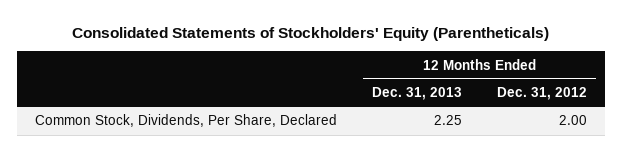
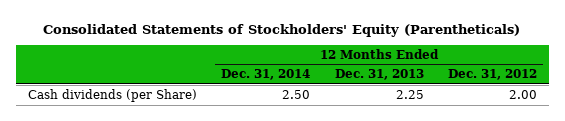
none -> [221,69,311,81] Dec. 31, 2014
[34,114,337,128] Common Stock, Dividends, Per Share, Declared -> [28,88,198,102] Cash dividends (per Share)

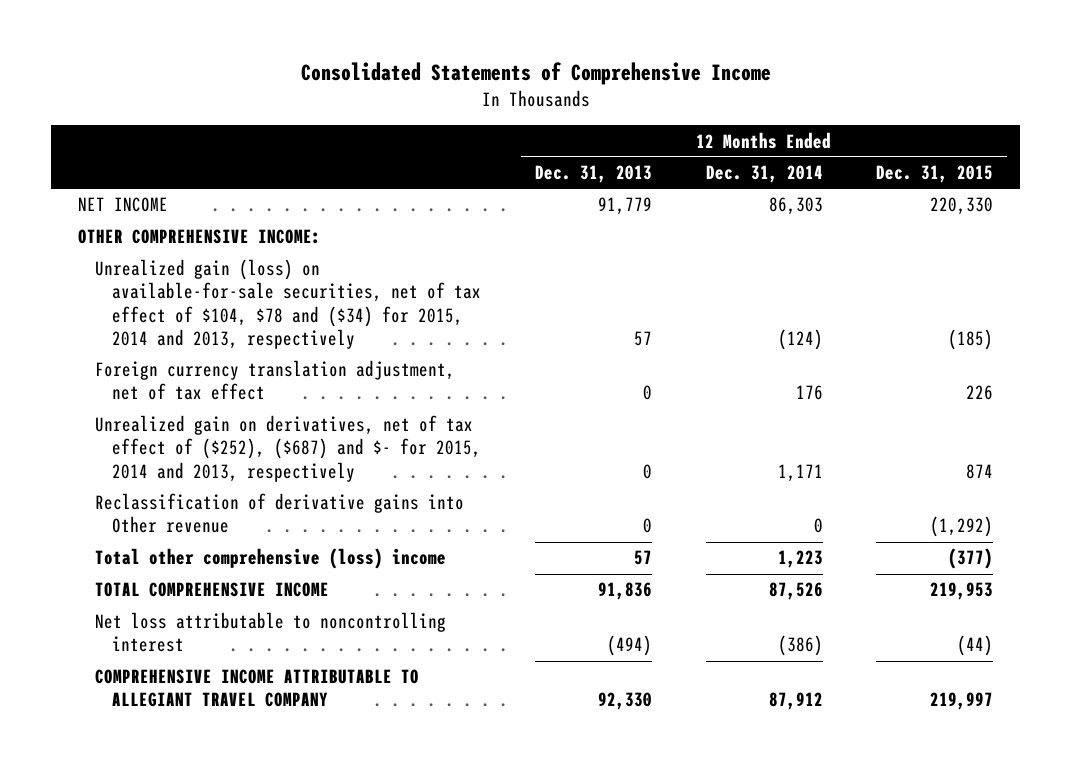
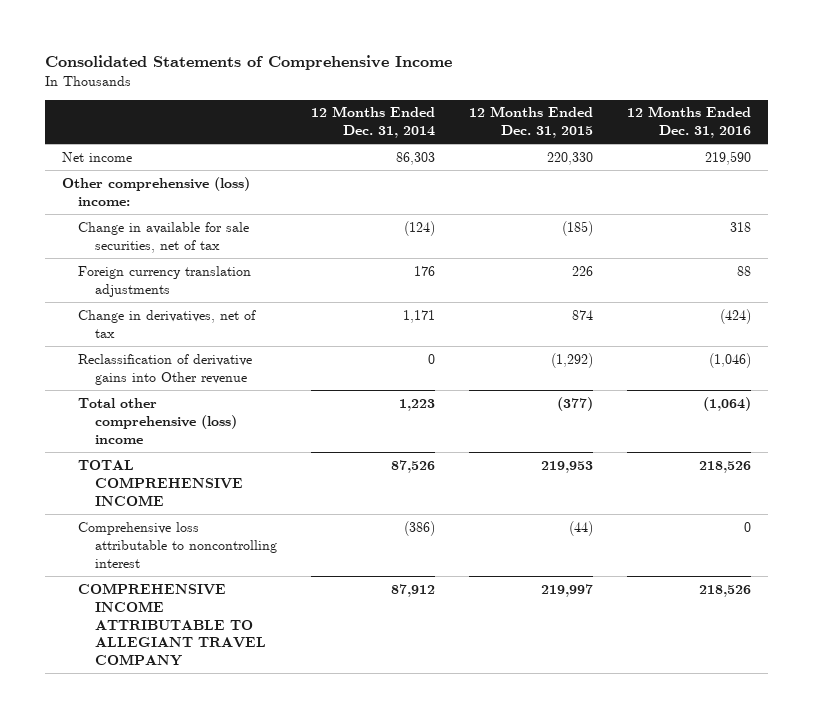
[534,165,652,184] Dec. 31, 2013 -> none
none -> [626,106,751,139] 12 Months Ended Dec. 31, 2016
[77,197,168,213] NET INCOME -> [62,151,133,162] Net income
[77,229,321,245] OTHER COMPREHENSIVE INCOME: -> [62,176,251,206] Other comprehensive (loss) income:
[95,259,482,349] Unrealized gain (loss) on available-for-sale securities, net of tax effect of $104, $78 and ($34) for 2015, 2014 and 2013, respectively -> [78,221,250,253] Change in available for sale securities, net of tax
[95,360,456,401] Foreign currency translation adjustment, net of tax effect -> [78,265,252,297] Foreign currency translation adjustments
[95,415,482,482] Unrealized gain on derivatives, net of tax effect of ($252), ($687) and $- for 2015, 2014 and 2013, respectively -> [78,309,257,338] Change in derivatives, net of tax
[95,612,447,653] Net loss attributable to noncontrolling interest -> [78,521,277,568] Comprehensive loss attributable to noncontrolling interest

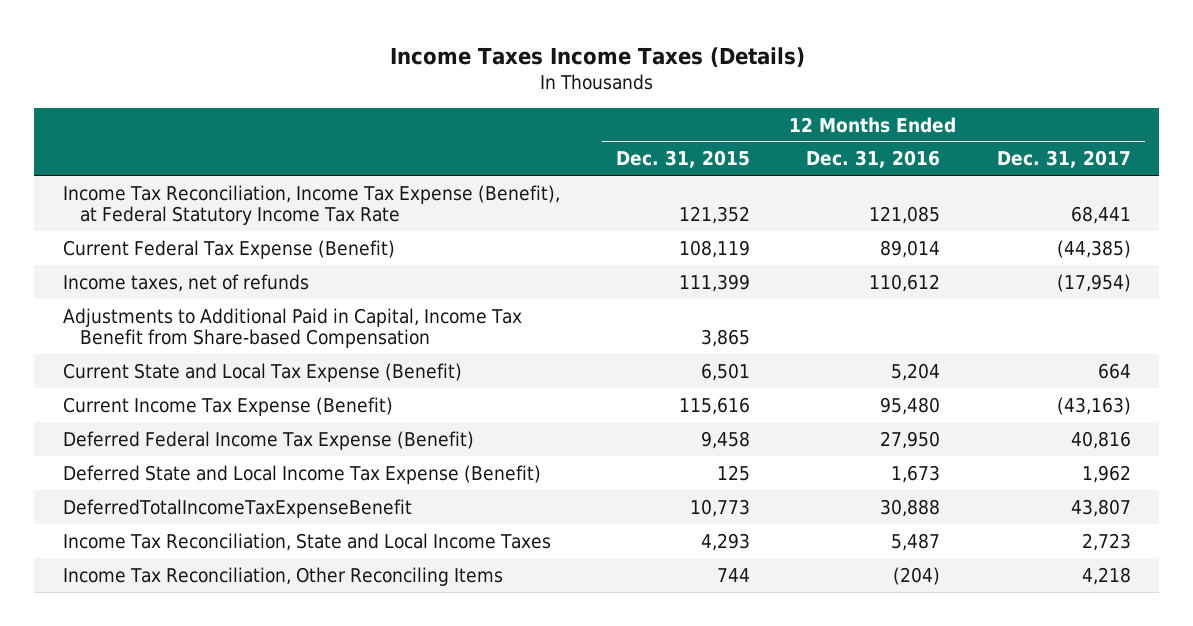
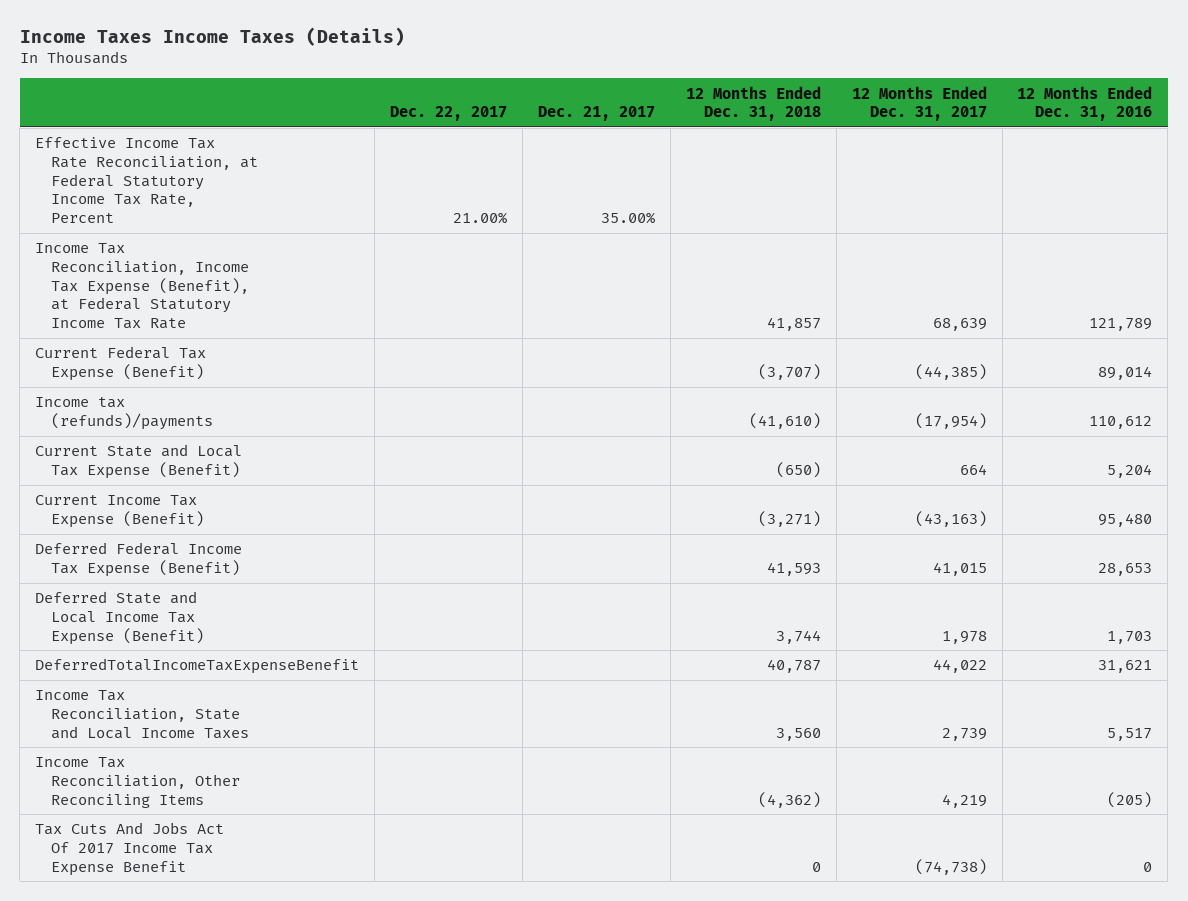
[615,150,750,169] Dec. 31, 2015 -> none
none -> [390,106,508,122] Dec. 22, 2017
none -> [537,106,655,122] Dec. 21, 2017
none -> [685,85,821,122] 12 Months Ended Dec. 31, 2018
none -> [35,137,259,223] Effective Income Tax Rate Reconciliation, at Federal Statutory Income Tax Rate, Percent
[869,206,941,225] 121,085 -> [1089,317,1153,331] 121,789
[1070,206,1131,225] 68,441 -> [932,317,987,331] 68,639
[62,307,522,349] Adjustments to Additional Paid in Capital, Income Tax Benefit from Share-based Compensation -> none
[62,273,309,292] Income taxes, net of refunds -> [35,397,214,430] Income tax (refunds)/payments
[880,430,941,449] 27,950 -> [1098,562,1153,576] 28,653
[1070,430,1131,449] 40,816 -> [932,561,987,576] 41,015
[891,464,941,483] 1,673 -> [1107,630,1153,644] 1,703
[1081,464,1131,483] 1,962 -> [941,630,987,644] 1,978
[880,498,941,517] 30,888 -> [1098,660,1153,674] 31,621
[1070,498,1131,517] 43,807 -> [932,659,987,674] 44,022
[891,532,941,551] 5,487 -> [1107,727,1153,741] 5,517
[1081,532,1131,551] 2,723 -> [941,727,987,741] 2,739
[893,566,941,585] (204) -> [1107,791,1153,808] (205)
[1081,566,1131,585] 4,218 -> [941,793,987,808] 4,219
none -> [35,822,225,876] Tax Cuts And Jobs Act Of 2017 Income Tax Expense Benefit

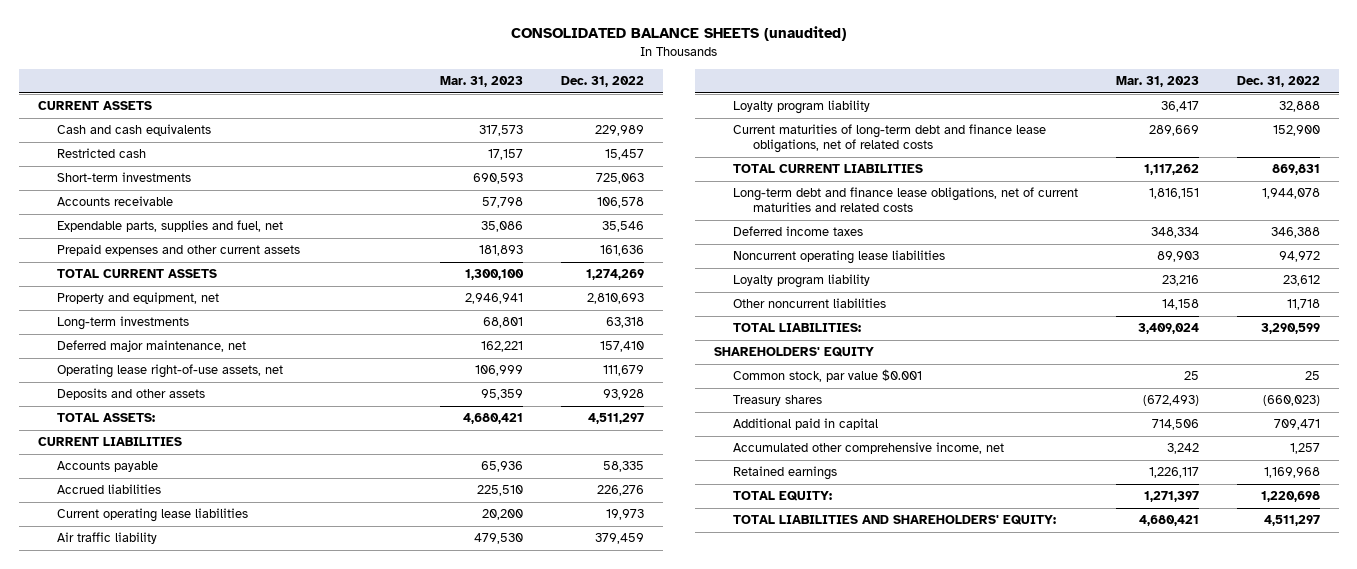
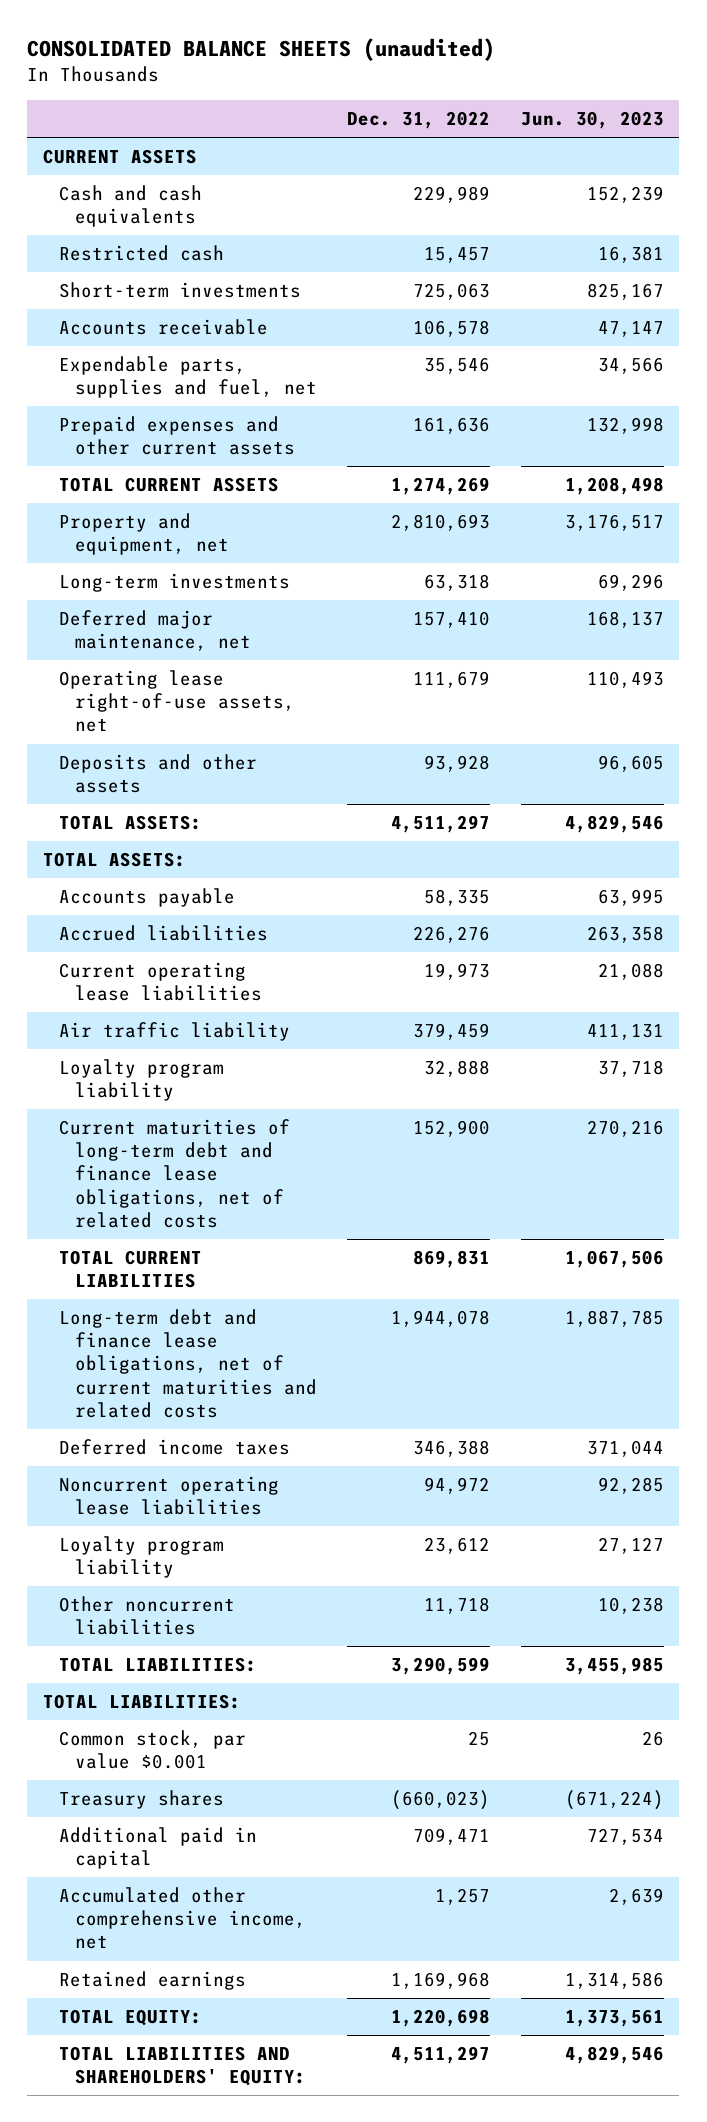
[440,76,524,88] Mar. 31, 2023 -> none
none -> [520,110,664,129] Jun. 30, 2023
[37,437,182,447] CURRENT LIABILITIES -> [42,852,186,868] TOTAL ASSETS:
[713,347,874,358] SHAREHOLDERS' EQUITY -> [42,1694,241,1710] TOTAL LIABILITIES:

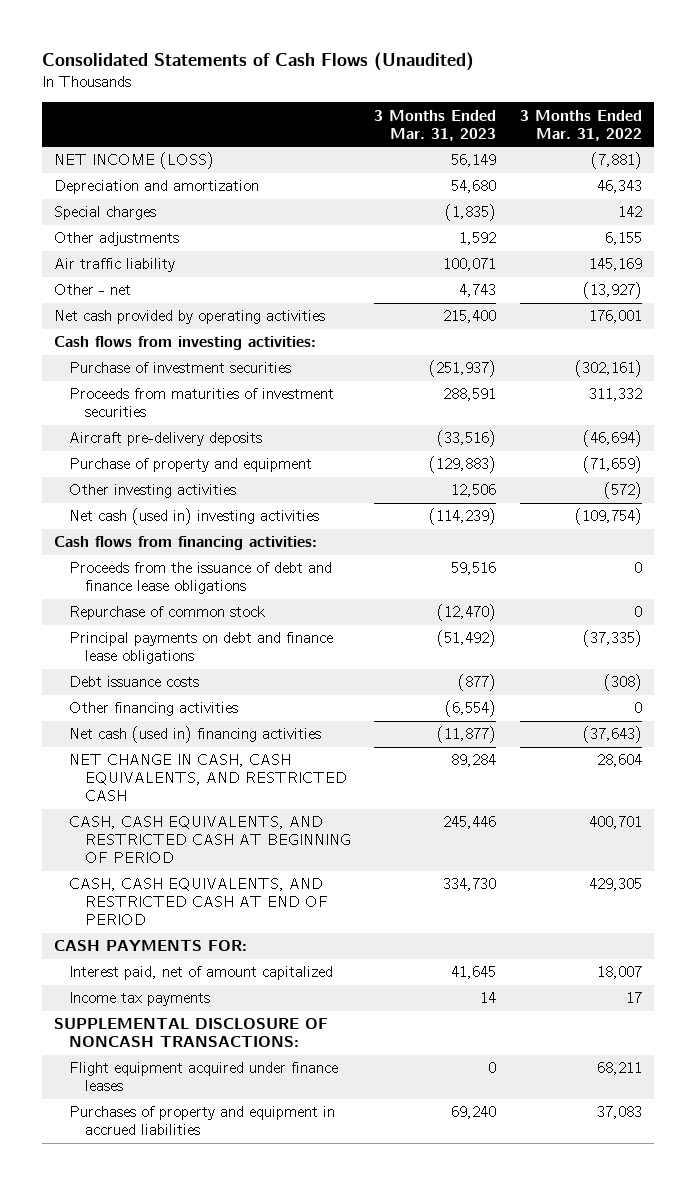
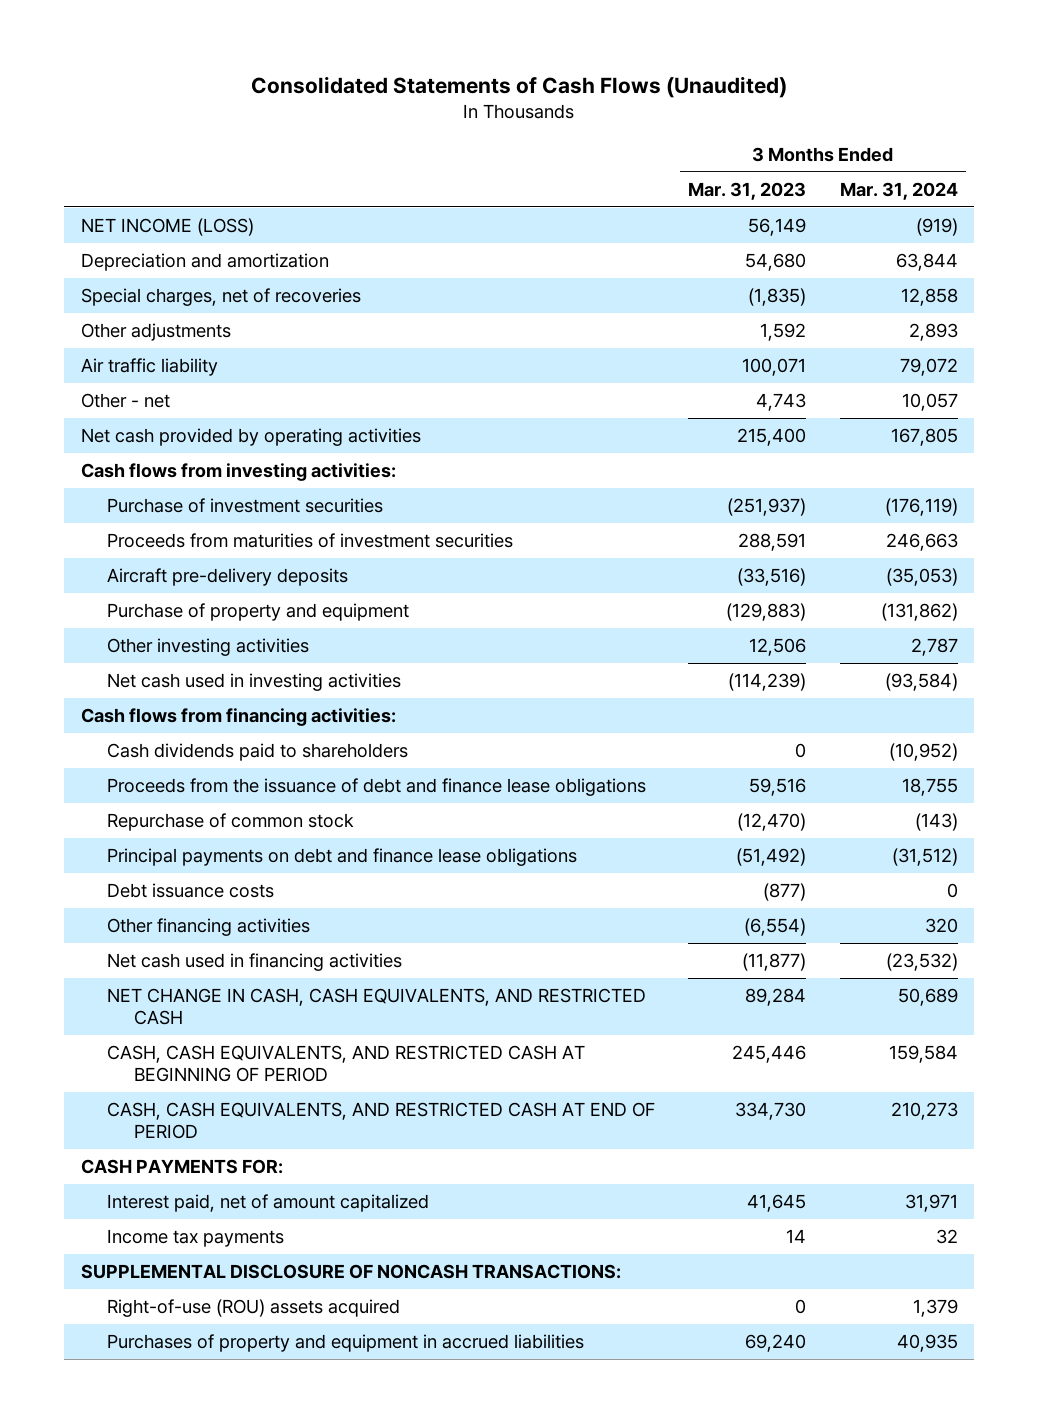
[520,109,643,141] 3 Months Ended Mar. 31, 2022 -> none
none -> [839,181,958,200] Mar. 31, 2024
[53,206,156,221] Special charges -> [80,288,361,307] Special charges, net of recoveries
[69,508,320,526] Net cash (used in) investing activities -> [107,673,402,692] Net cash used in investing activities
none -> [107,743,409,762] Cash dividends paid to shareholders
[69,726,322,744] Net cash (used in) financing activities -> [107,953,403,972] Net cash used in financing activities
[69,1062,339,1092] Flight equipment acquired under finance leases -> none
none -> [107,1299,401,1318] Right-of-use (ROU) assets acquired

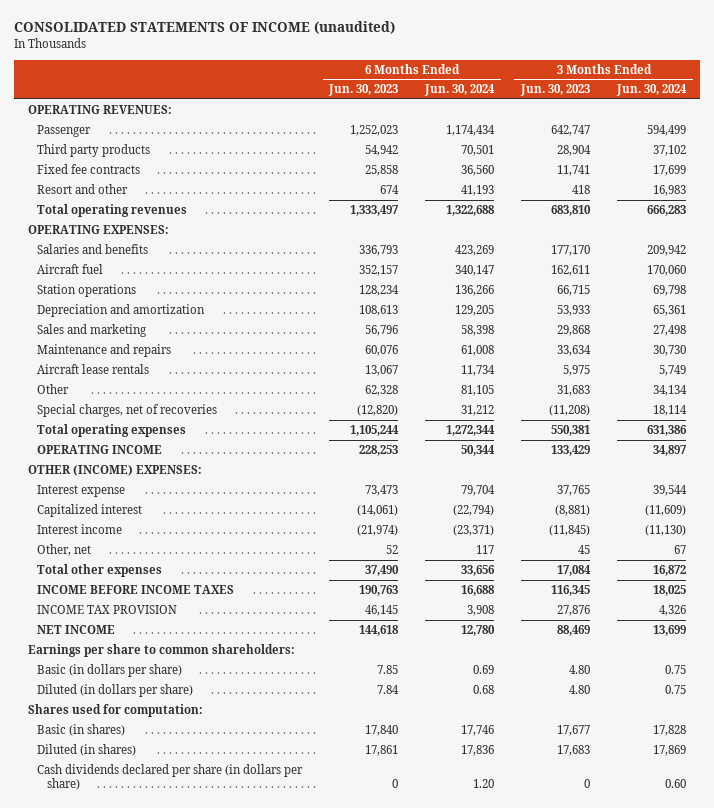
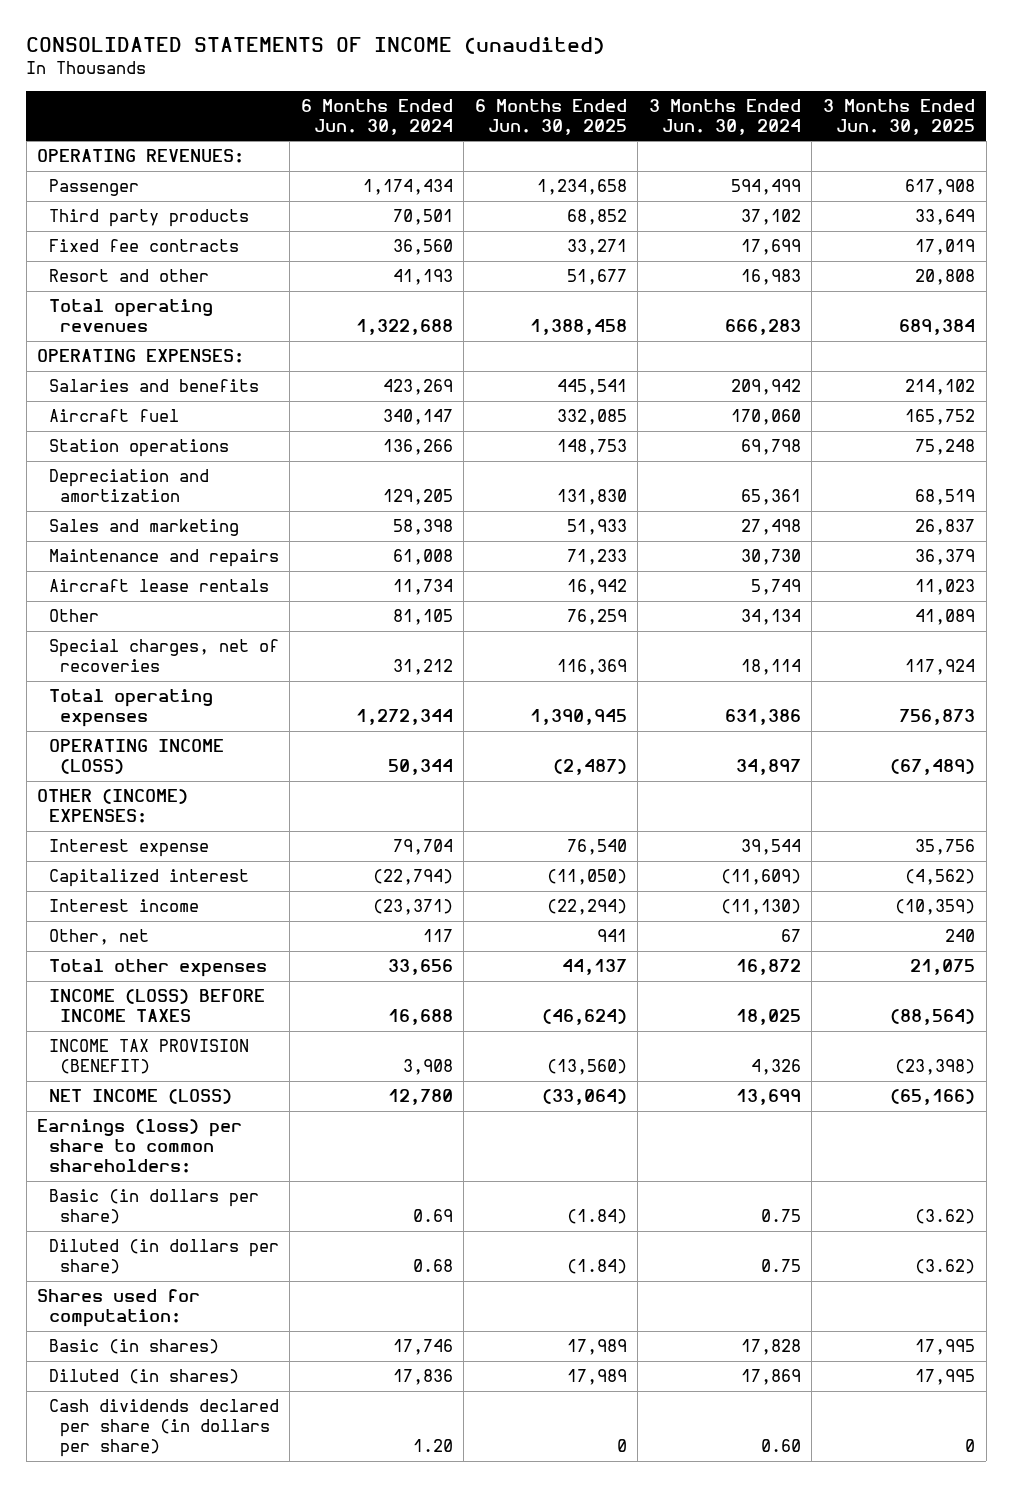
[328,84,399,97] Jun. 30, 2023 -> none
[520,84,591,97] Jun. 30, 2023 -> none
none -> [474,98,627,135] 6 Months Ended Jun. 30, 2025
none -> [823,98,976,135] 3 Months Ended Jun. 30, 2025
[37,444,163,454] OPERATING INCOME -> [48,739,224,775] OPERATING INCOME (LOSS)
[37,584,235,594] INCOME BEFORE INCOME TAXES -> [48,989,265,1023] INCOME (LOSS) BEFORE INCOME TAXES
[37,604,178,614] INCOME TAX PROVISION -> [48,1039,249,1075] INCOME TAX PROVISION (BENEFIT)
[37,624,116,634] NET INCOME -> [48,1089,232,1105] NET INCOME (LOSS)
[27,643,295,657] Earnings per share to common shareholders: -> [37,1119,243,1174] Earnings (loss) per share to common shareholders:

